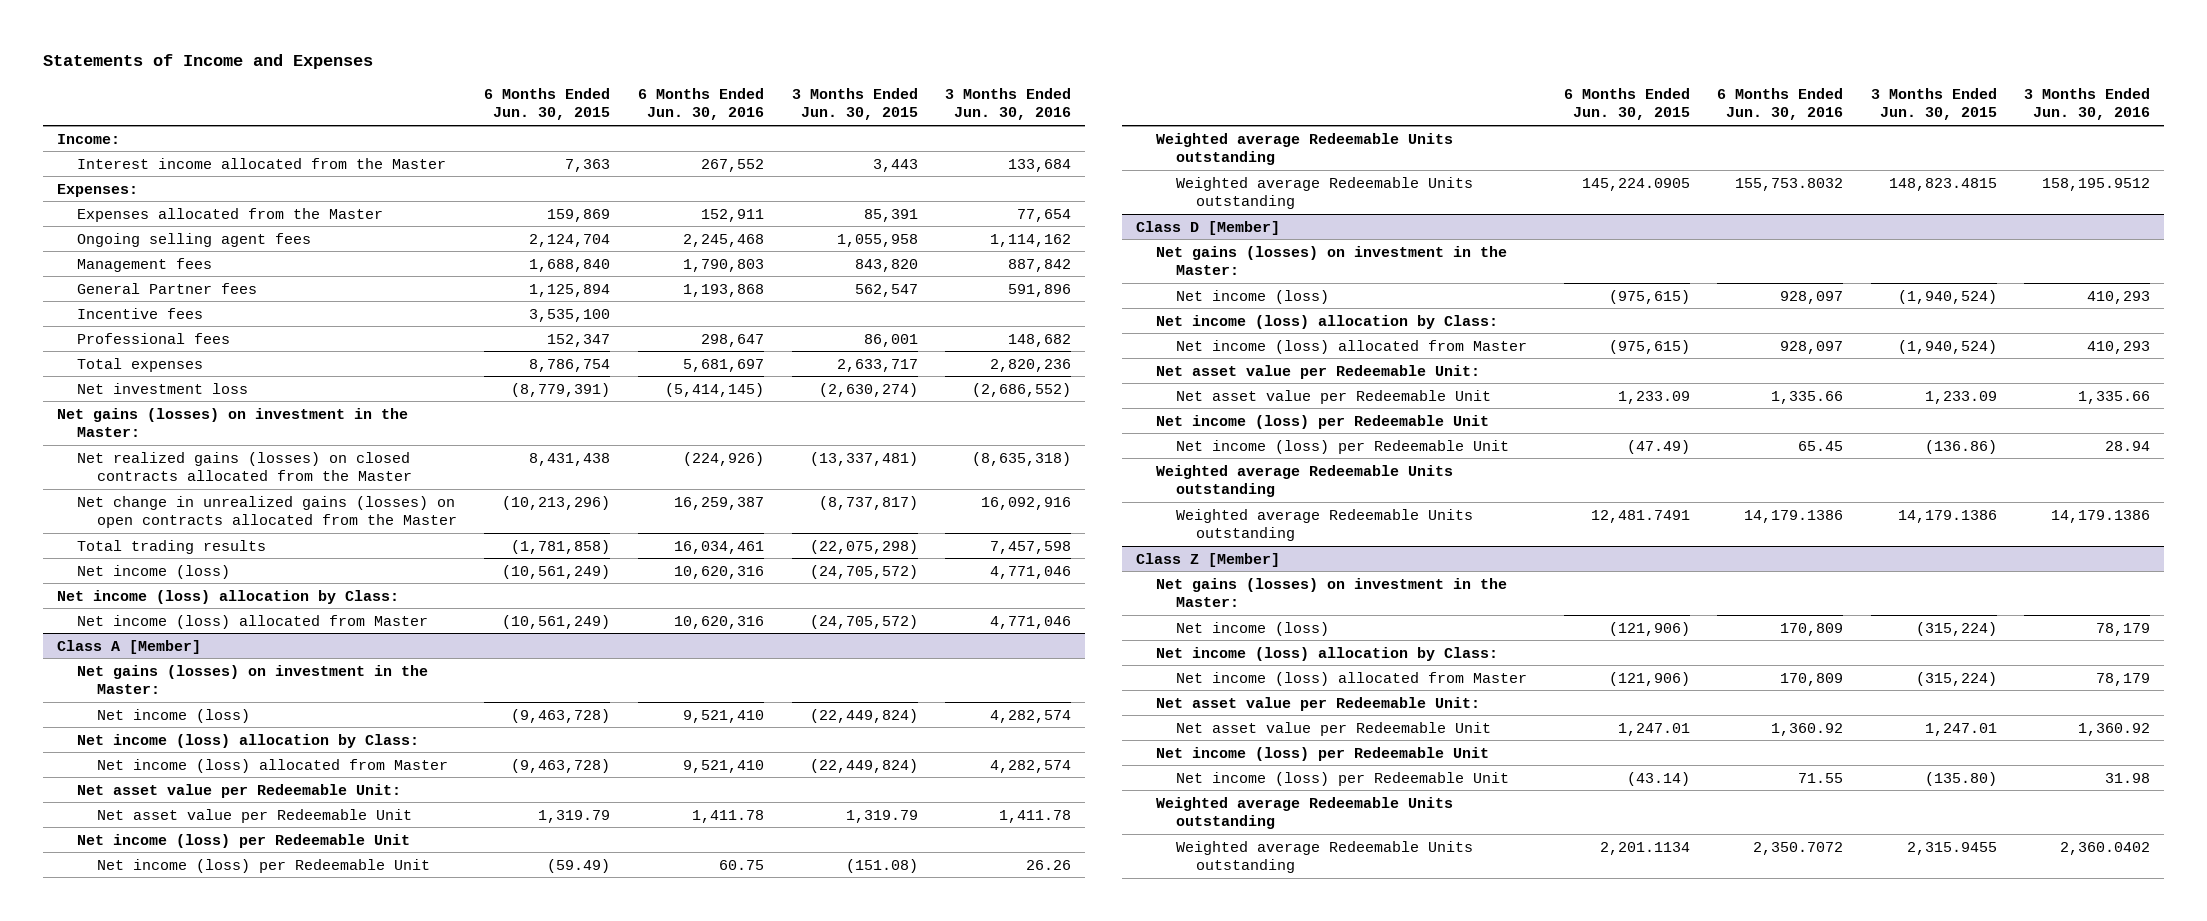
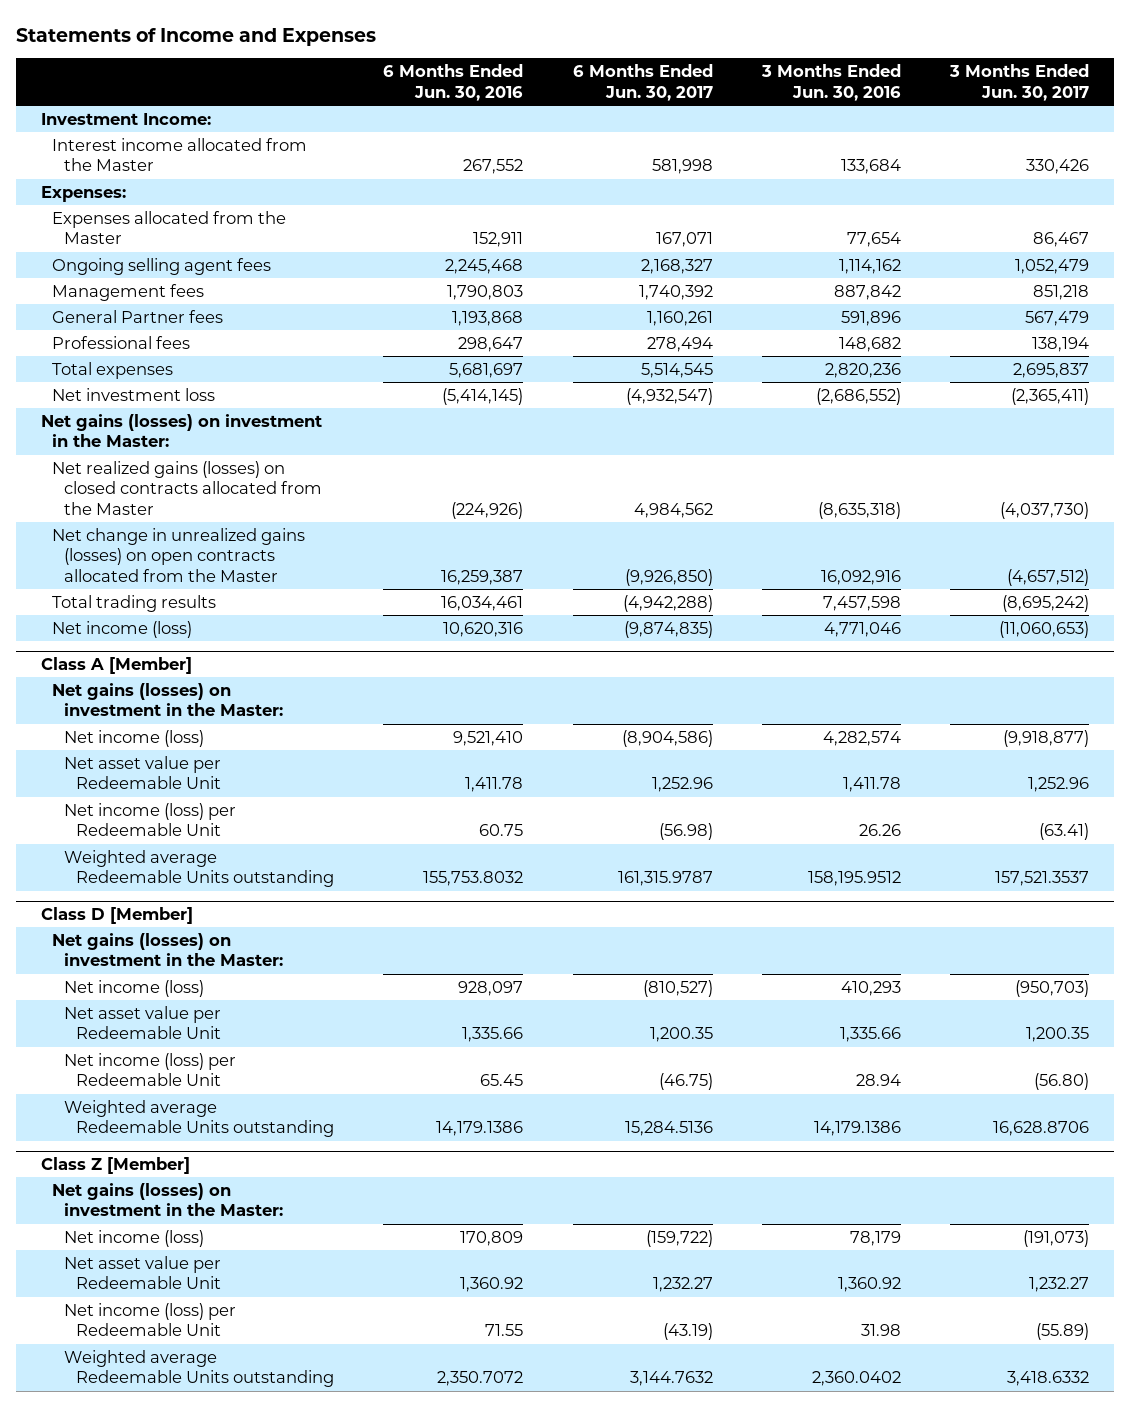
[484,87,611,121] 6 Months Ended Jun. 30, 2015 -> none
[791,87,918,121] 3 Months Ended Jun. 30, 2015 -> none
none -> [572,64,713,101] 6 Months Ended Jun. 30, 2017
none -> [949,64,1090,101] 3 Months Ended Jun. 30, 2017
[56,133,120,144] Income: -> [40,112,211,125] Investment Income:
[76,307,203,319] Incentive fees -> none
[56,589,399,604] Net income (loss) allocation by Class: -> none
[76,614,428,629] Net income (loss) allocated from Master -> none
[76,733,419,748] Net income (loss) allocation by Class: -> none
[96,758,448,773] Net income (loss) allocated from Master -> none
[76,783,401,798] Net asset value per Redeemable Unit: -> none
[76,833,410,848] Net income (loss) per Redeemable Unit -> none
[1155,132,1453,166] Weighted average Redeemable Units outstanding -> none
[1155,314,1498,329] Net income (loss) allocation by Class: -> none
[1176,339,1528,354] Net income (loss) allocated from Master -> none
[1155,364,1480,379] Net asset value per Redeemable Unit: -> none
[1155,414,1489,429] Net income (loss) per Redeemable Unit -> none
[1155,464,1453,498] Weighted average Redeemable Units outstanding -> none
[1155,646,1498,661] Net income (loss) allocation by Class: -> none
[1176,671,1528,686] Net income (loss) allocated from Master -> none
[1155,696,1480,711] Net asset value per Redeemable Unit: -> none
[1155,746,1489,761] Net income (loss) per Redeemable Unit -> none
[1155,796,1453,830] Weighted average Redeemable Units outstanding -> none

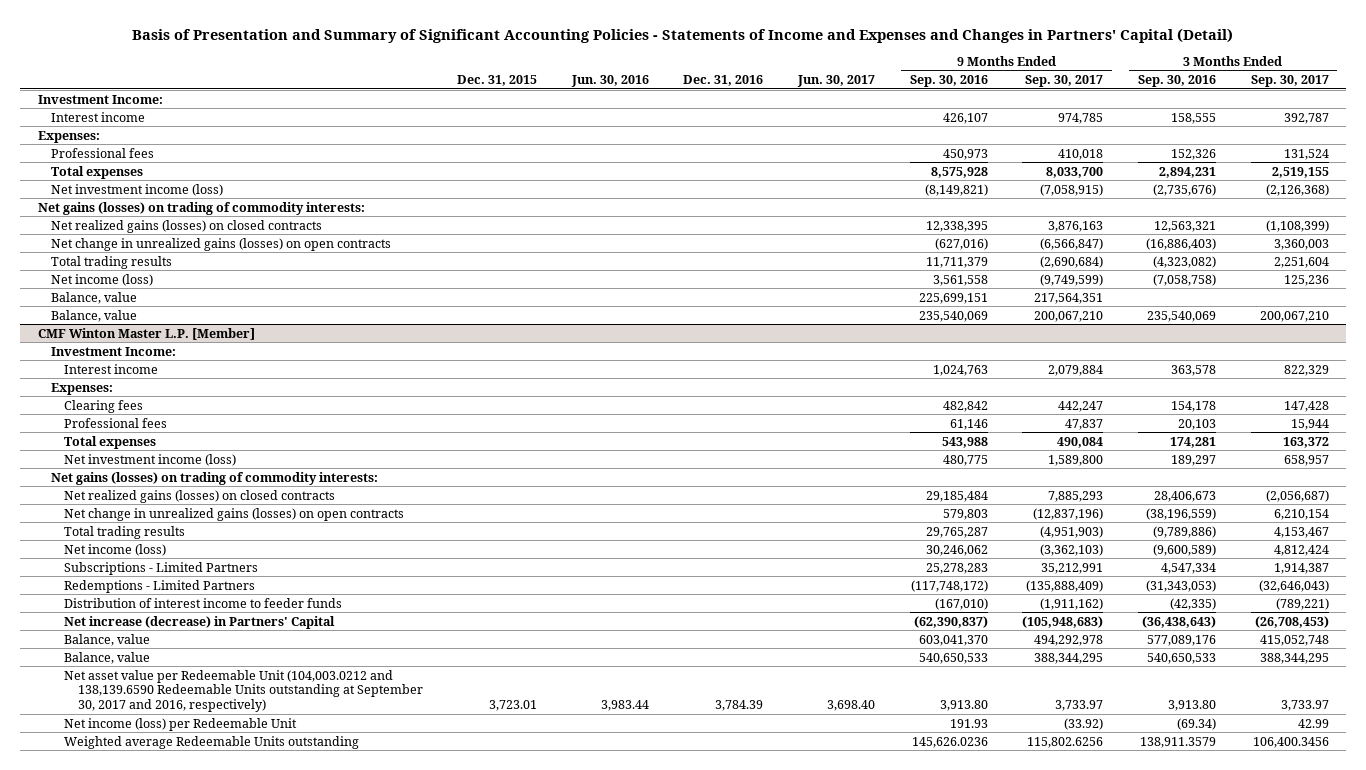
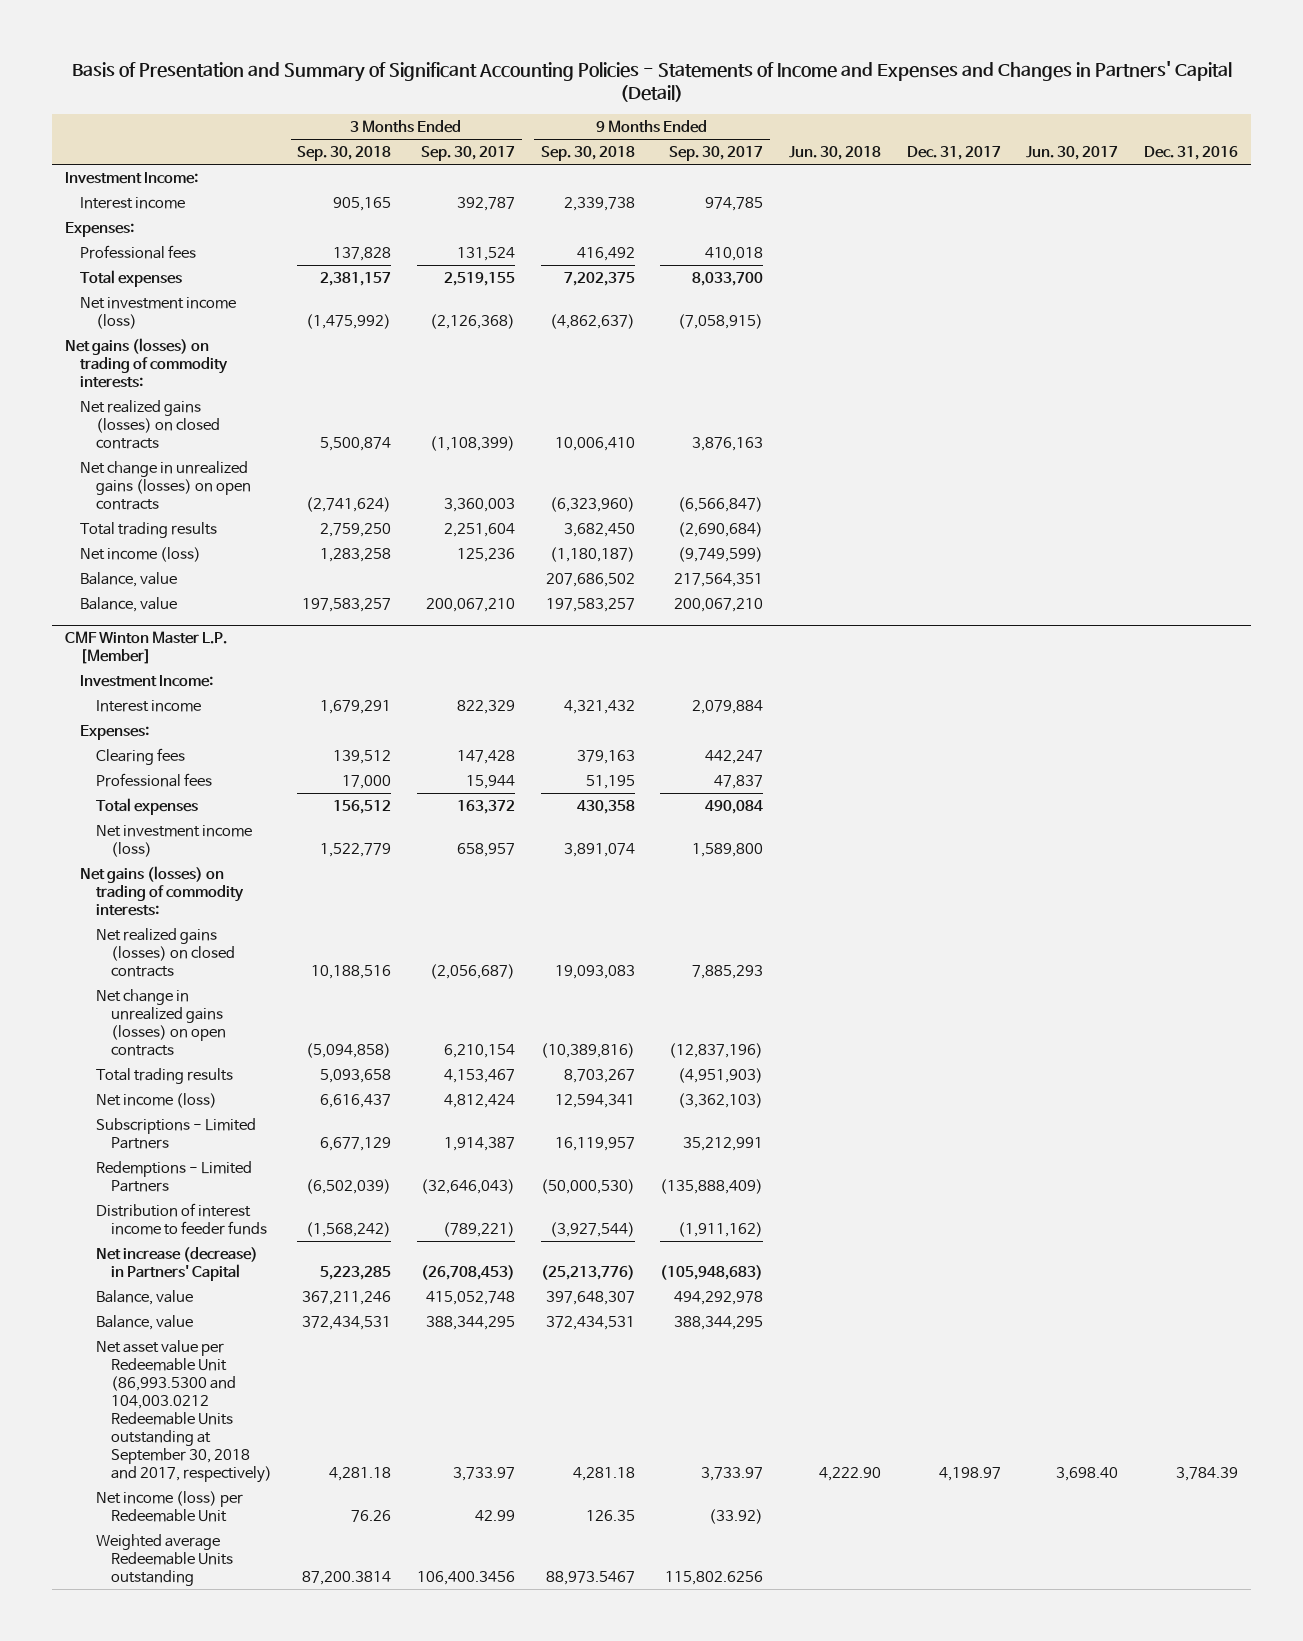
[457,74,538,86] Dec. 31, 2015 -> none
[570,74,649,87] Jun. 30, 2016 -> none
[909,74,988,87] Sep. 30, 2016 -> none
[1137,74,1216,87] Sep. 30, 2016 -> none
none -> [297,146,392,162] Sep. 30, 2018
none -> [540,146,635,162] Sep. 30, 2018
none -> [789,146,882,161] Jun. 30, 2018
none -> [906,146,1001,161] Dec. 31, 2017
[64,669,423,713] Net asset value per Redeemable Unit (104,003.0212 and 138,139.6590 Redeemable Units outstanding at September 30, 2017 and 2016, respectively) -> [95,1339,272,1484] Net asset value per Redeemable Unit (86,993.5300 and 104,003.0212 Redeemable Units outstanding at September 30, 2018 and 2017, respectively)

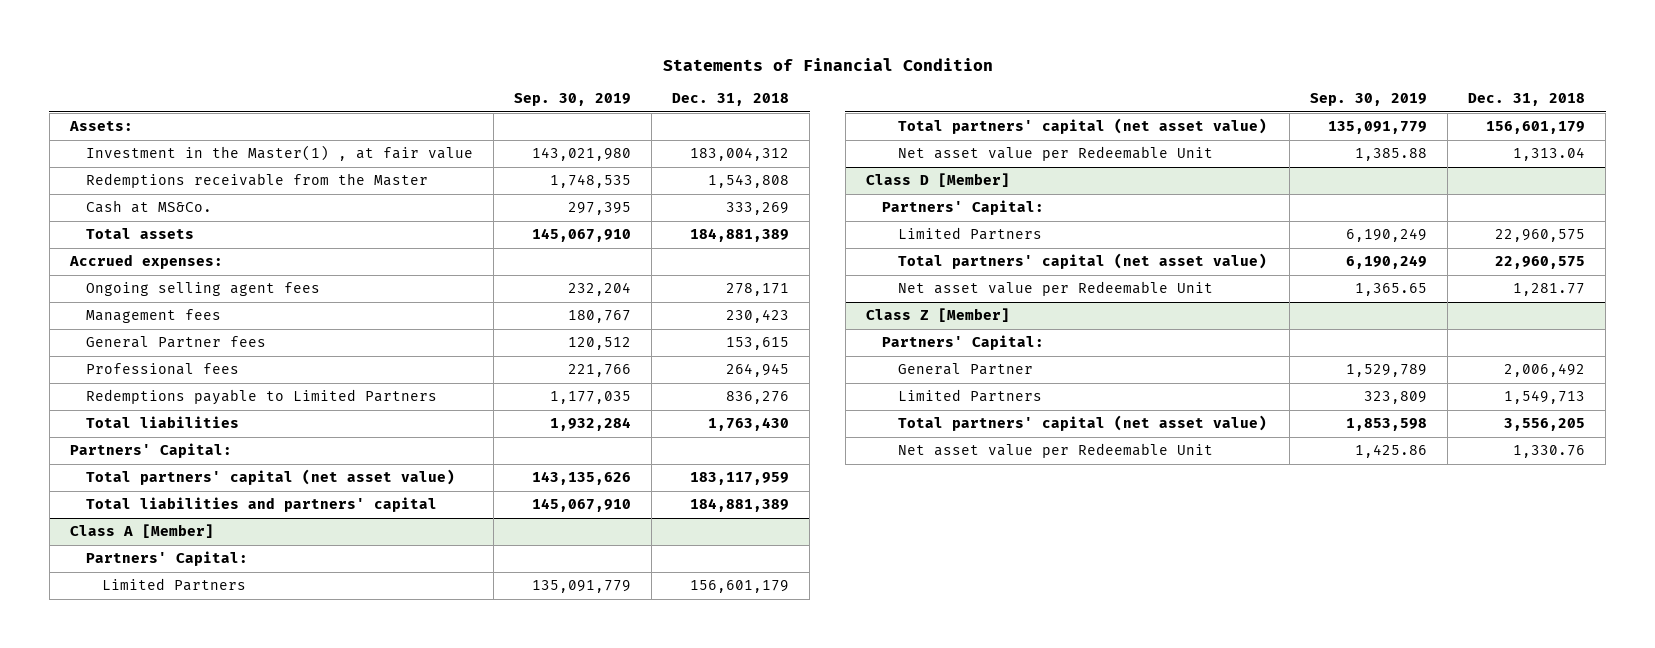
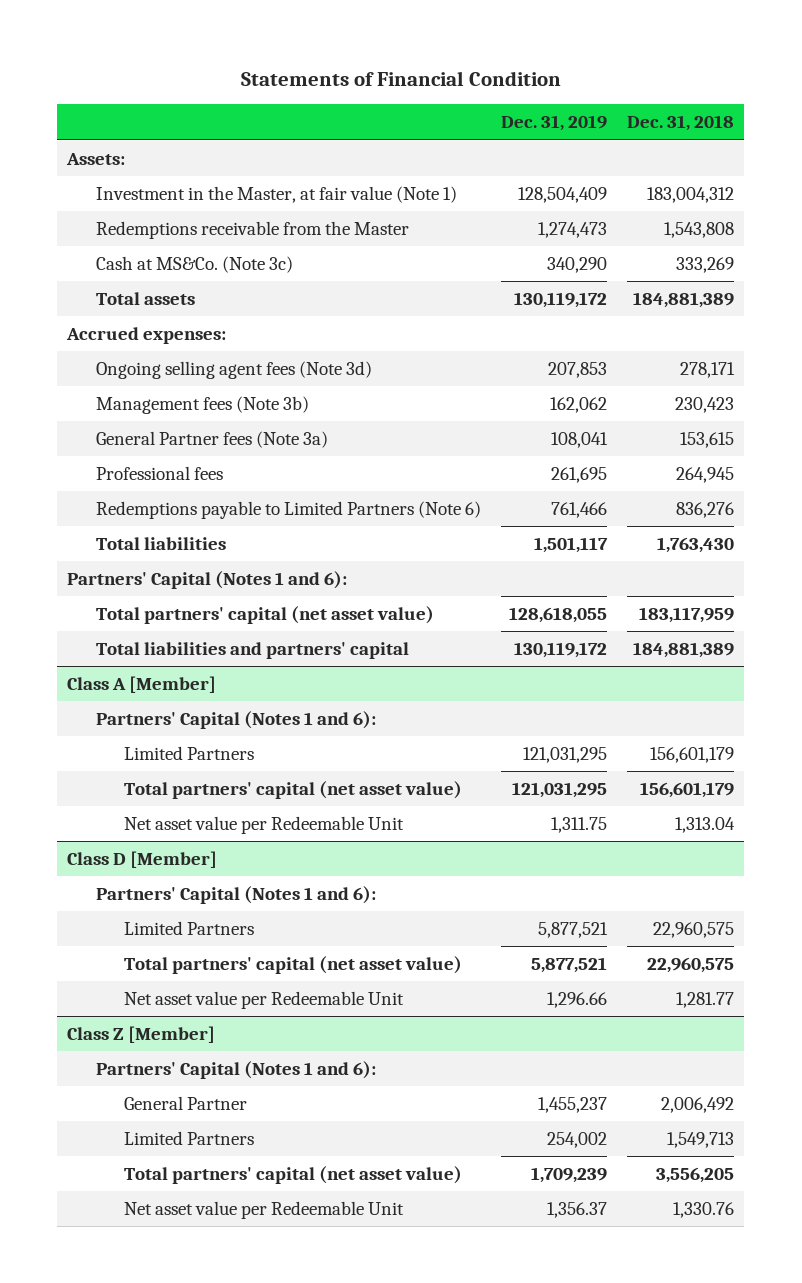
[514,93,632,107] Sep. 30, 2019 -> none
none -> [501,115,608,132] Dec. 31, 2019
[85,145,473,162] Investment in the Master(1) , at fair value -> [95,185,457,203] Investment in the Master, at fair value (Note 1)
[85,200,212,214] Cash at MS&Co. -> [95,255,293,273] Cash at MS&Co. (Note 3c)
[85,282,320,297] Ongoing selling agent fees -> [95,360,372,379] Ongoing selling agent fees (Note 3d)
[85,309,221,324] Management fees -> [95,395,309,414] Management fees (Note 3b)
[85,336,266,349] General Partner fees -> [95,430,328,448] General Partner fees (Note 3a)
[85,389,437,406] Redemptions payable to Limited Partners -> [95,500,481,519] Redemptions payable to Limited Partners (Note 6)
[69,443,232,459] Partners' Capital: -> [67,570,348,589] Partners' Capital (Notes 1 and 6):
[85,551,248,567] Partners' Capital: -> [95,710,376,729] Partners' Capital (Notes 1 and 6):
[881,200,1044,216] Partners' Capital: -> [95,885,376,904] Partners' Capital (Notes 1 and 6):
[881,335,1044,351] Partners' Capital: -> [95,1060,376,1079] Partners' Capital (Notes 1 and 6):

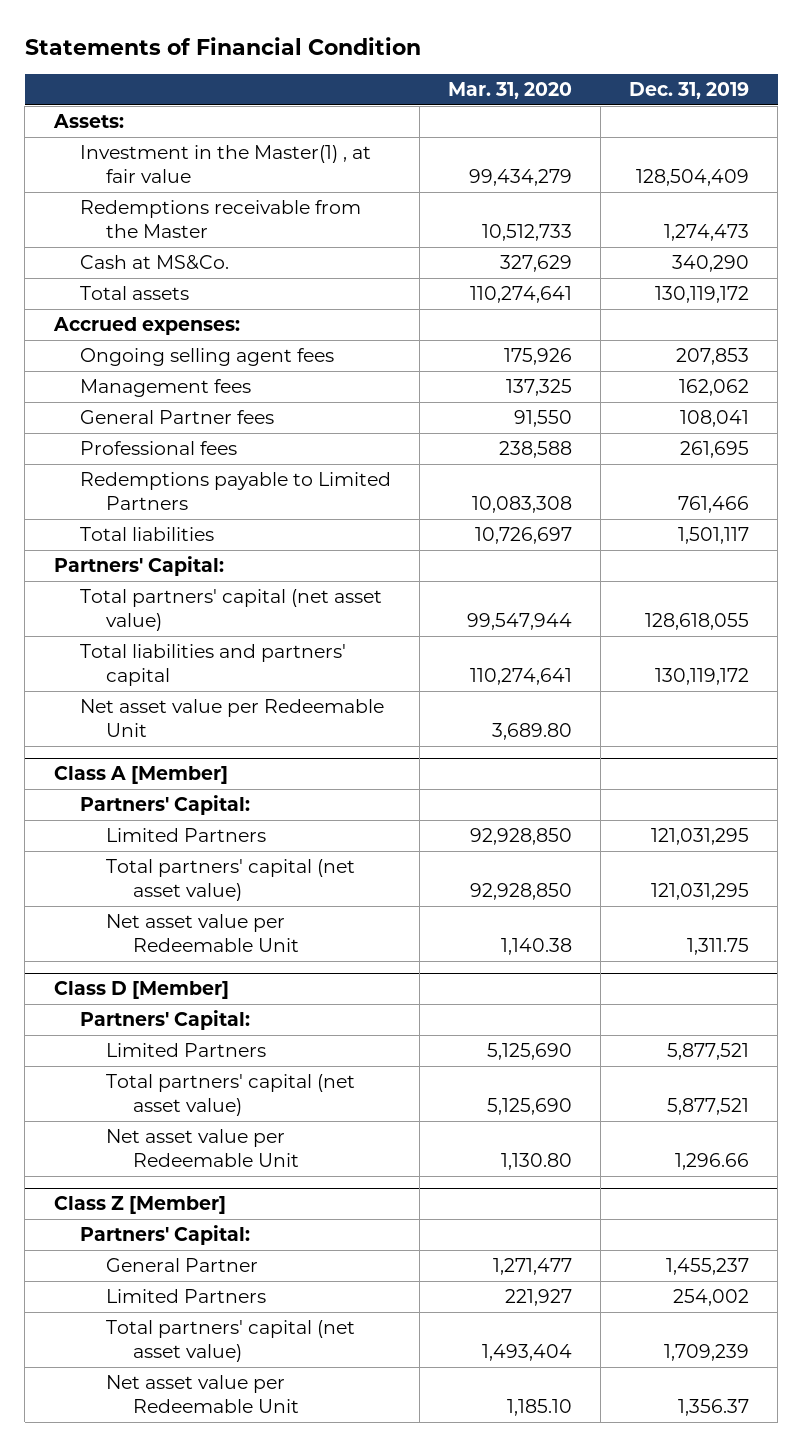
[627,115,735,132] Dec. 31, 2018 -> none
none -> [447,82,572,100] Mar. 31, 2020
[95,185,457,203] Investment in the Master, at fair value (Note 1) -> [79,145,371,184] Investment in the Master(1) , at fair value
[95,255,293,273] Cash at MS&Co. (Note 3c) -> [79,255,229,271] Cash at MS&Co.
[95,360,372,379] Ongoing selling agent fees (Note 3d) -> [79,348,334,367] Ongoing selling agent fees
[95,395,309,414] Management fees (Note 3b) -> [79,379,251,398] Management fees
[95,430,328,448] General Partner fees (Note 3a) -> [79,410,274,425] General Partner fees
[95,500,481,519] Redemptions payable to Limited Partners (Note 6) -> [79,472,391,511] Redemptions payable to Limited Partners
[67,570,348,589] Partners' Capital (Notes 1 and 6): -> [53,556,224,577] Partners' Capital:
none -> [79,699,384,738] Net asset value per Redeemable Unit
[95,710,376,729] Partners' Capital (Notes 1 and 6): -> [79,795,250,816] Partners' Capital:
[95,885,376,904] Partners' Capital (Notes 1 and 6): -> [79,1010,250,1031] Partners' Capital:
[95,1060,376,1079] Partners' Capital (Notes 1 and 6): -> [79,1225,250,1246] Partners' Capital:

